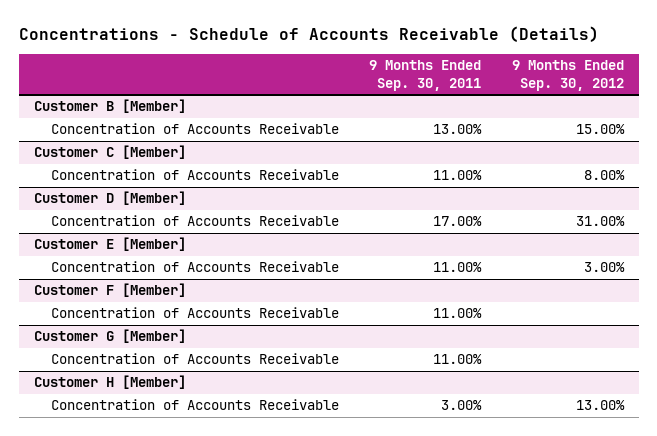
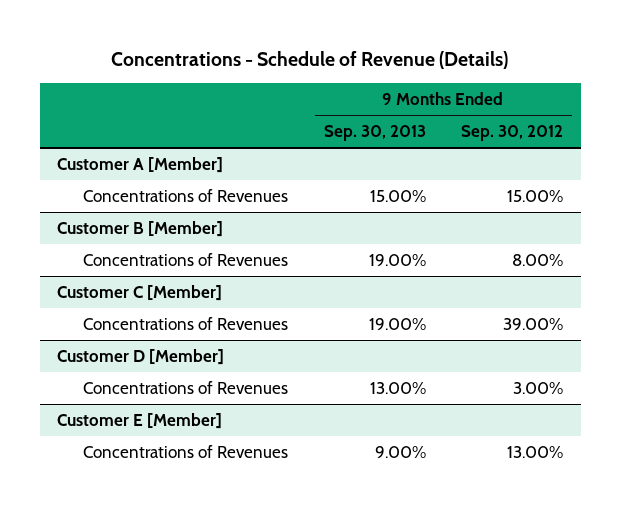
[18,25,599,42] Concentrations - Schedule of Accounts Receivable (Details) -> [111,51,509,70] Concentrations - Schedule of Revenue (Details)
[369,60,482,91] 9 Months Ended Sep. 30, 2011 -> none
none -> [323,125,426,142] Sep. 30, 2013
none -> [57,156,224,173] Customer A [Member]
none -> [83,188,289,202] Concentrations of Revenues
[51,123,340,135] Concentration of Accounts Receivable -> [83,252,289,266] Concentrations of Revenues
[575,124,625,135] 15.00% -> [511,253,563,266] 8.00%
[51,169,340,181] Concentration of Accounts Receivable -> [83,316,289,330] Concentrations of Revenues
[583,170,625,181] 8.00% -> [502,317,563,330] 39.00%
[51,215,340,227] Concentration of Accounts Receivable -> [83,380,289,394] Concentrations of Revenues
[575,216,625,227] 31.00% -> [512,381,563,394] 3.00%
[33,283,186,298] Customer F [Member] -> none
[51,307,340,319] Concentration of Accounts Receivable -> none
[33,329,186,344] Customer G [Member] -> none
[51,353,340,365] Concentration of Accounts Receivable -> none
[33,375,186,390] Customer H [Member] -> none
[51,399,340,411] Concentration of Accounts Receivable -> none
[51,261,340,273] Concentration of Accounts Receivable -> [83,444,289,458] Concentrations of Revenues
[583,262,625,273] 3.00% -> [506,445,563,458] 13.00%

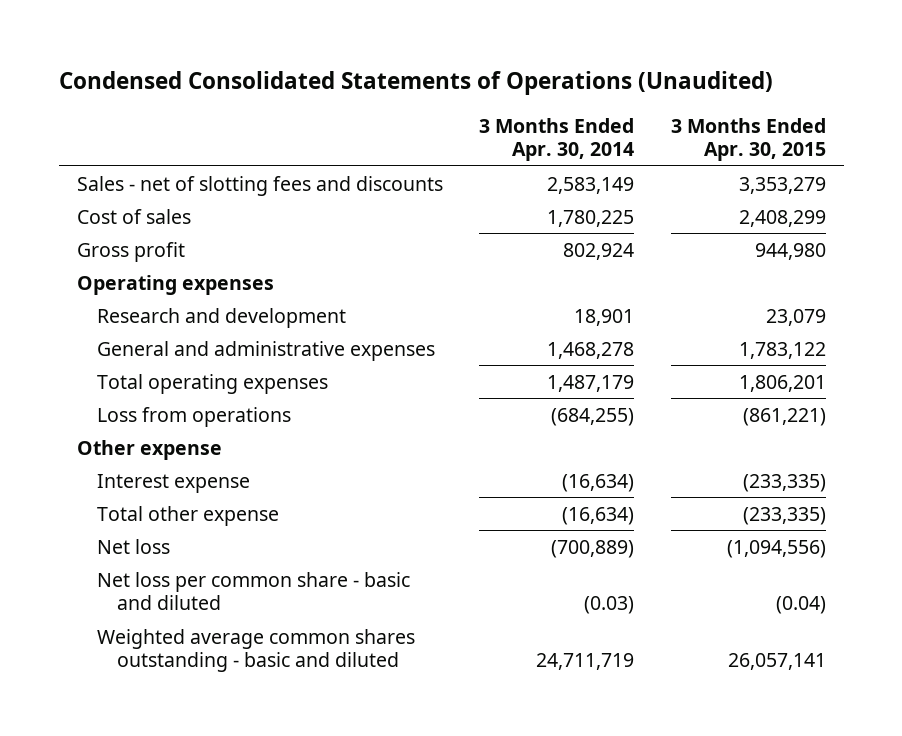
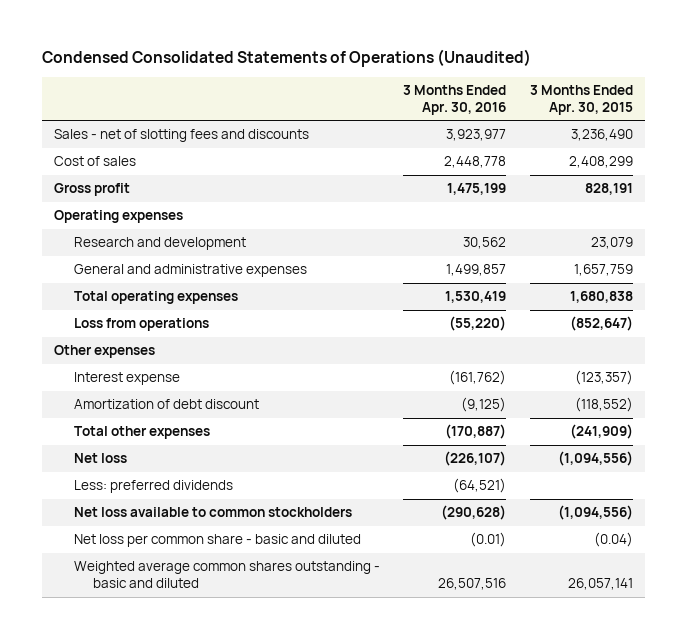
[479,117,635,162] 3 Months Ended Apr. 30, 2014 -> none
none -> [403,85,507,116] 3 Months Ended Apr. 30, 2016
[738,176,826,194] 3,353,279 -> [571,129,634,142] 3,236,490
[754,242,826,260] 944,980 -> [585,183,634,196] 828,191
[76,439,222,460] Other expense -> none
[738,341,826,359] 1,783,122 -> [574,264,634,277] 1,657,759
[738,374,826,392] 1,806,201 -> [570,291,634,304] 1,680,838
[742,407,826,426] (861,221) -> [570,316,634,332] (852,647)
none -> [54,345,156,359] Other expenses
[742,473,826,492] (233,335) -> [575,370,634,386] (123,357)
none -> [73,399,259,410] Amortization of debt discount
[97,505,280,526] Total other expense -> [73,426,210,440] Total other expenses
[742,506,826,525] (233,335) -> [570,424,634,440] (241,909)
none -> [73,480,233,494] Less: preferred dividends
none -> [73,507,352,518] Net loss available to common stockholders

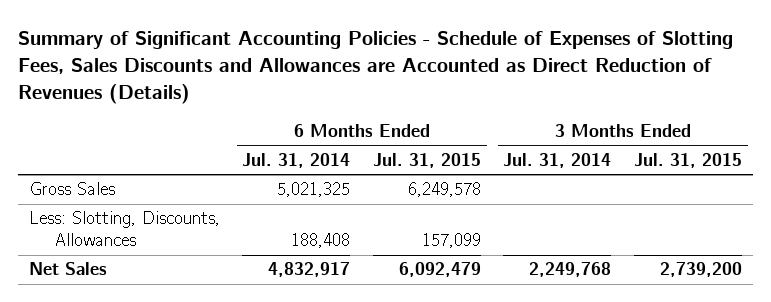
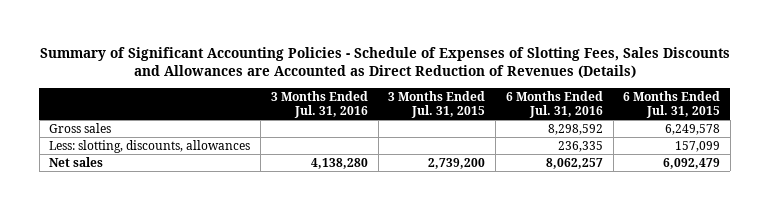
[242,152,351,168] Jul. 31, 2014 -> none
[503,152,612,168] Jul. 31, 2014 -> none
none -> [270,90,368,118] 3 Months Ended Jul. 31, 2016
none -> [505,90,603,118] 6 Months Ended Jul. 31, 2016
[28,182,115,196] Gross Sales -> [49,122,112,133] Gross sales
[28,211,220,247] Less: Slotting, Discounts, Allowances -> [49,139,251,153] Less: slotting, discounts, allowances
[28,262,107,276] Net Sales -> [49,156,104,167] Net sales

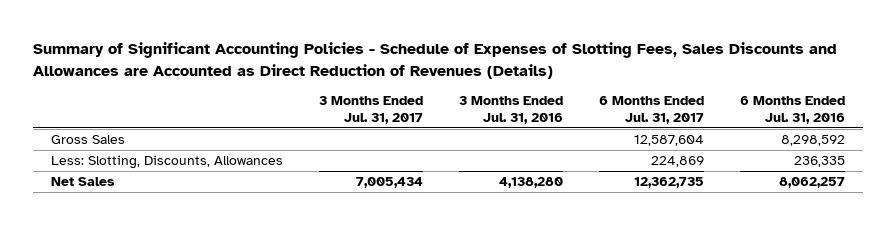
[388,90,486,118] 3 Months Ended Jul. 31, 2015 -> none
[623,90,721,118] 6 Months Ended Jul. 31, 2015 -> none
none -> [318,95,423,125] 3 Months Ended Jul. 31, 2017
none -> [598,95,704,125] 6 Months Ended Jul. 31, 2017
[49,122,112,133] Gross sales -> [50,135,125,145] Gross Sales
[49,139,251,153] Less: slotting, discounts, allowances -> [50,155,283,170] Less: Slotting, Discounts, Allowances
[49,156,104,167] Net sales -> [50,177,115,187] Net Sales

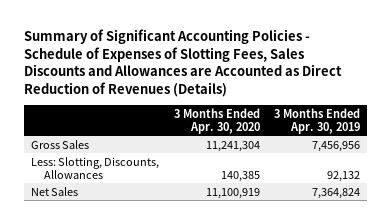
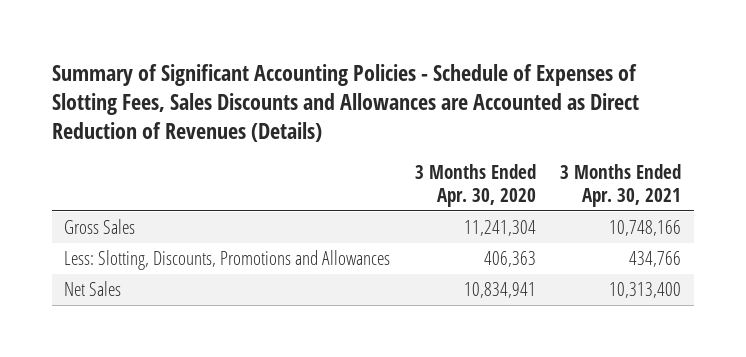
[274,107,361,134] 3 Months Ended Apr. 30, 2019 -> none
none -> [560,164,682,207] 3 Months Ended Apr. 30, 2021
[31,156,160,179] Less: Slotting, Discounts, Allowances -> [64,250,391,271] Less: Slotting, Discounts, Promotions and Allowances
[220,170,260,182] 140,385 -> [483,251,536,268] 406,363
[205,187,260,199] 11,100,919 -> [463,282,536,299] 10,834,941

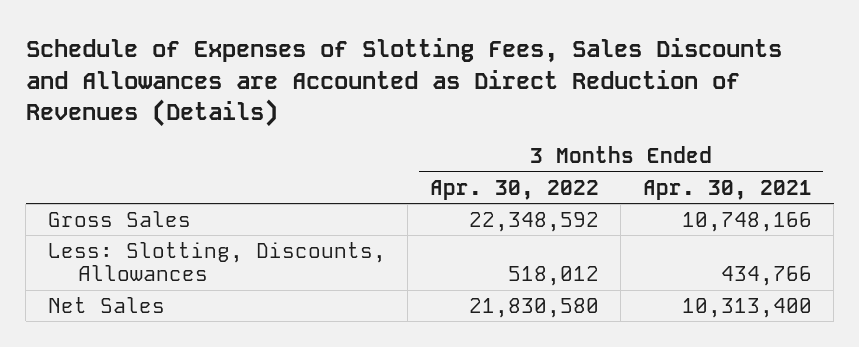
[52,63,640,142] Summary of Significant Accounting Policies - Schedule of Expenses of Slotting Fees, Sales Discounts and Allowances are Accounted as Direct Reduction of Revenues (Details) -> [25,38,782,128] Schedule of Expenses of Slotting Fees, Sales Discounts and Allowances are Accounted as Direct Reduction of Revenues (Details)
[414,164,536,207] 3 Months Ended Apr. 30, 2020 -> none
none -> [429,179,599,200] Apr. 30, 2022
[64,250,391,271] Less: Slotting, Discounts, Promotions and Allowances -> [47,241,386,282] Less: Slotting, Discounts, Allowances

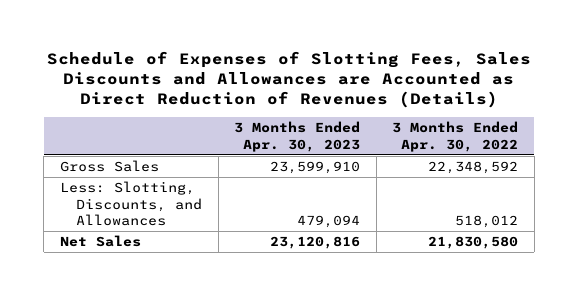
[642,179,812,200] Apr. 30, 2021 -> none
none -> [234,121,361,152] 3 Months Ended Apr. 30, 2023
[47,241,386,282] Less: Slotting, Discounts, Allowances -> [59,181,203,227] Less: Slotting, Discounts, and Allowances

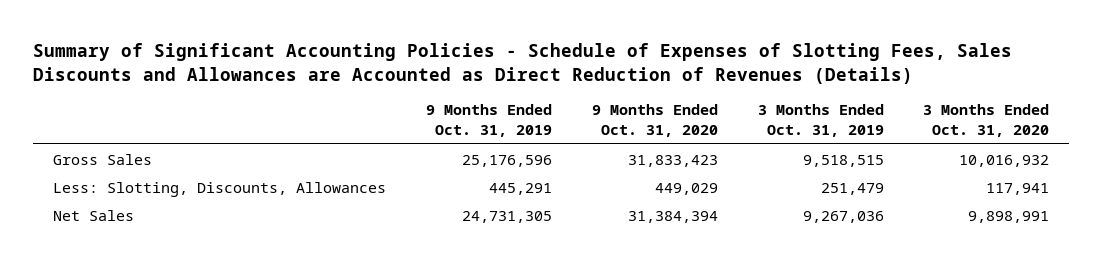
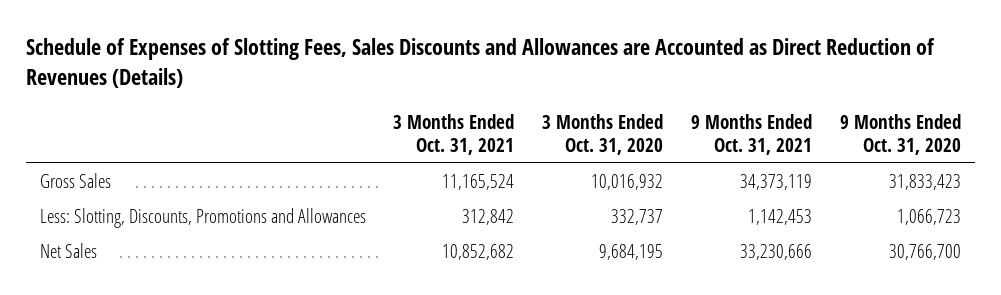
[33,43,1013,84] Summary of Significant Accounting Policies - Schedule of Expenses of Slotting Fees, Sales Discounts and Allowances are Accounted as Direct Reduction of Revenues (Details) -> [25,38,935,89] Schedule of Expenses of Slotting Fees, Sales Discounts and Allowances are Accounted as Direct Reduction of Revenues (Details)
[426,104,553,137] 9 Months Ended Oct. 31, 2019 -> none
[757,104,884,137] 3 Months Ended Oct. 31, 2019 -> none
none -> [393,113,515,155] 3 Months Ended Oct. 31, 2021
none -> [691,113,813,155] 9 Months Ended Oct. 31, 2021
[53,181,387,197] Less: Slotting, Discounts, Allowances -> [39,208,366,229] Less: Slotting, Discounts, Promotions and Allowances
[654,182,718,195] 449,029 -> [897,209,962,226] 1,066,723
[986,182,1050,195] 117,941 -> [611,209,664,226] 332,737
[627,210,718,223] 31,384,394 -> [889,244,962,261] 30,766,700
[968,210,1050,223] 9,898,991 -> [599,244,664,261] 9,684,195

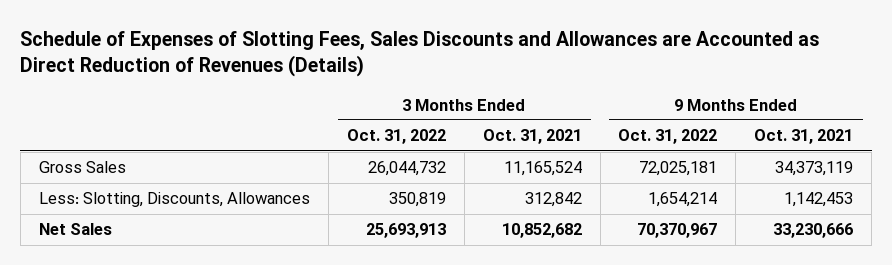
[542,113,664,155] 3 Months Ended Oct. 31, 2020 -> none
[840,113,962,155] 9 Months Ended Oct. 31, 2020 -> none
none -> [346,129,446,145] Oct. 31, 2022
none -> [618,129,718,145] Oct. 31, 2022
[39,208,366,229] Less: Slotting, Discounts, Promotions and Allowances -> [38,192,310,208] Less: Slotting, Discounts, Allowances

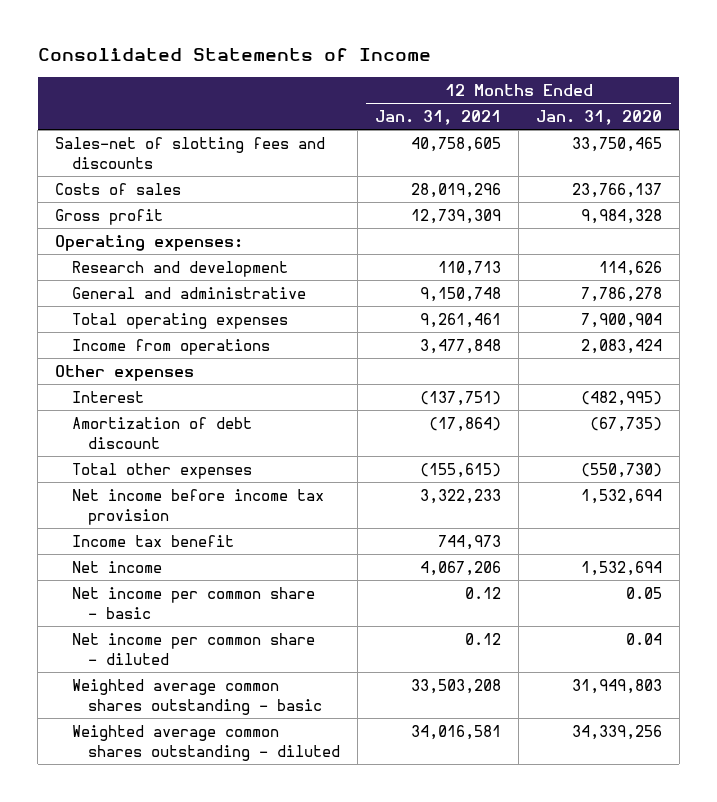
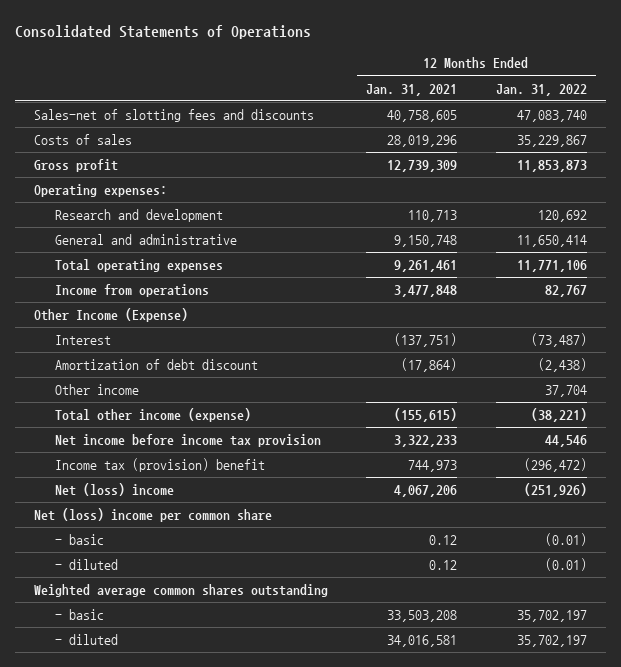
[37,48,431,62] Consolidated Statements of Income -> [14,25,311,40] Consolidated Statements of Operations
[535,109,662,125] Jan. 31, 2020 -> none
none -> [495,83,587,96] Jan. 31, 2022
[55,364,195,381] Other expenses -> [33,308,188,323] Other Income (Expense)
none -> [55,384,140,396] Other income
[71,462,252,479] Total other expenses -> [55,408,252,423] Total other income (expense)
[71,534,234,547] Income tax benefit -> [55,458,266,473] Income tax (provision) benefit
[71,560,162,573] Net income -> [55,483,175,497] Net (loss) income
none -> [33,508,272,523] Net (loss) income per common share
[71,586,315,619] Net income per common share - basic -> [55,534,105,546] - basic
[71,632,315,665] Net income per common share - diluted -> [55,559,119,571] - diluted
none -> [33,584,328,598] Weighted average common shares outstanding
[71,678,323,715] Weighted average common shares outstanding - basic -> [55,609,105,621] - basic
[71,724,341,761] Weighted average common shares outstanding - diluted -> [55,634,119,646] - diluted

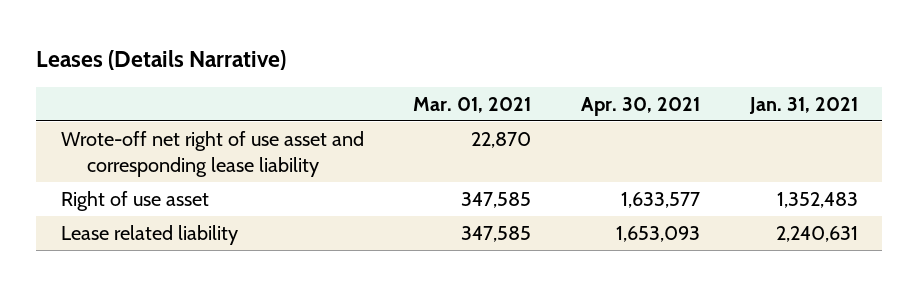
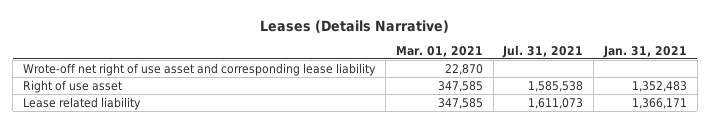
[580,96,700,116] Apr. 30, 2021 -> none
none -> [502,44,584,58] Jul. 31, 2021
[775,225,858,242] 2,240,631 -> [632,97,688,109] 1,366,171

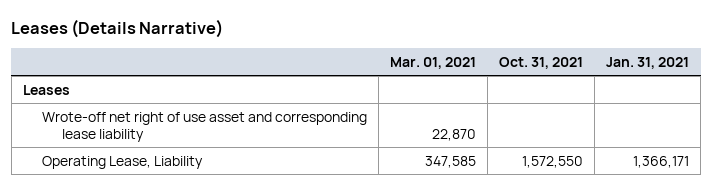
[502,44,584,58] Jul. 31, 2021 -> none
none -> [499,56,584,69] Oct. 31, 2021
none -> [22,84,70,95] Leases
[23,79,123,93] Right of use asset -> none
[23,96,142,110] Lease related liability -> [42,155,204,169] Operating Lease, Liability

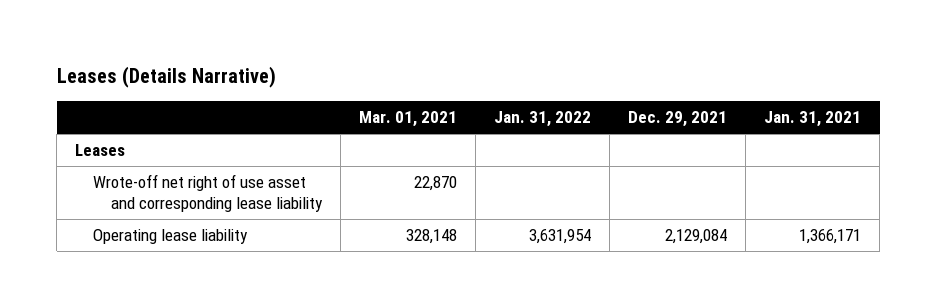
[499,56,584,69] Oct. 31, 2021 -> none
none -> [493,111,591,128] Jan. 31, 2022
none -> [628,111,728,128] Dec. 29, 2021
[42,155,204,169] Operating Lease, Liability -> [92,229,248,245] Operating lease liability
[425,155,477,168] 347,585 -> [405,229,457,245] 328,148

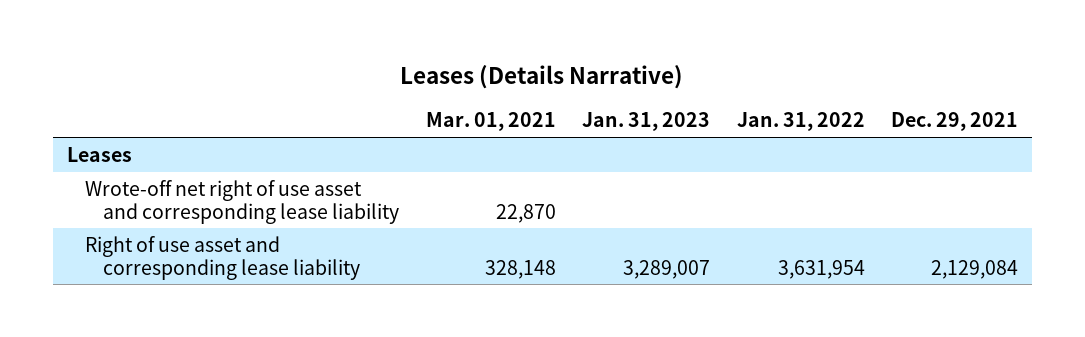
[764,111,862,128] Jan. 31, 2021 -> none
none -> [582,112,711,132] Jan. 31, 2023
[92,229,248,245] Operating lease liability -> [84,236,361,280] Right of use asset and corresponding lease liability

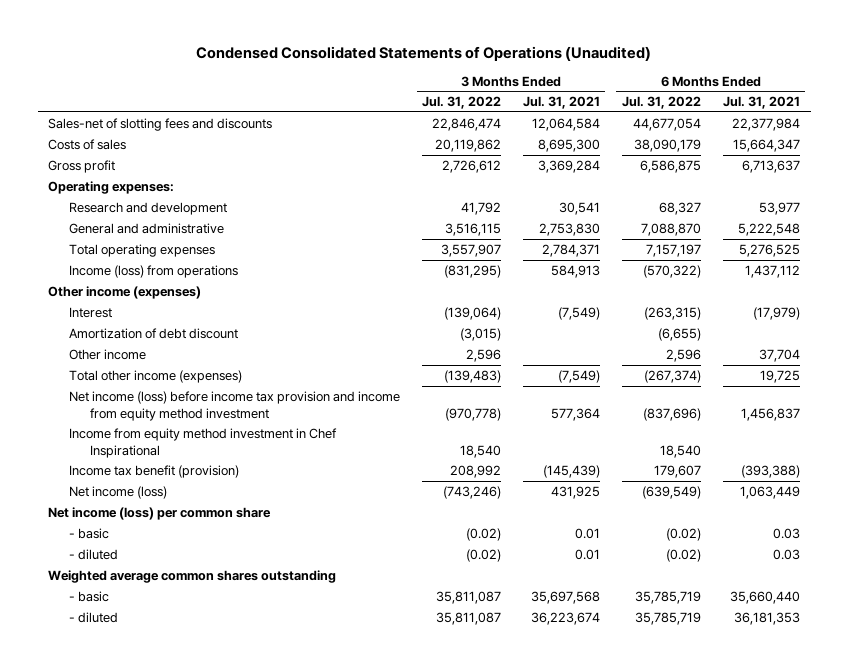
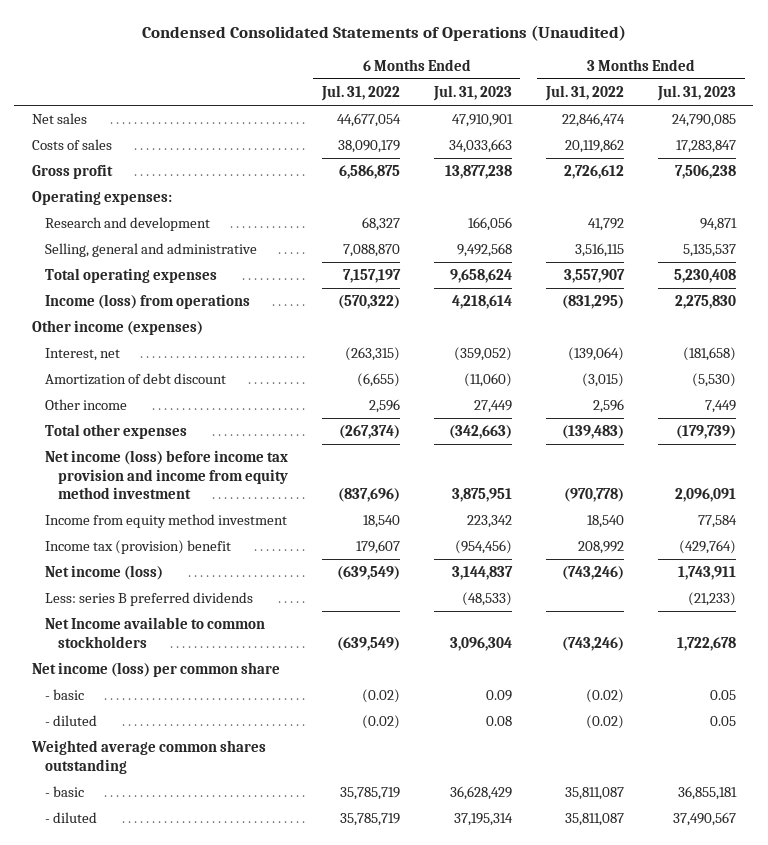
[522,96,600,110] Jul. 31, 2021 -> none
[722,96,800,110] Jul. 31, 2021 -> none
none -> [432,85,512,102] Jul. 31, 2023
none -> [657,85,737,102] Jul. 31, 2023
[48,117,273,131] Sales-net of slotting fees and discounts -> [31,113,87,125] Net sales
[69,222,225,234] General and administrative -> [44,243,257,258] Selling, general and administrative
[69,306,113,318] Interest -> [44,348,120,362] Interest, net
[69,369,243,383] Total other income (expenses) -> [44,424,187,440] Total other expenses
[69,427,338,458] Income from equity method investment in Chef Inspirational -> [44,514,287,529] Income from equity method investment
[69,464,240,478] Income tax benefit (provision) -> [44,540,231,555] Income tax (provision) benefit
none -> [44,592,253,607] Less: series B preferred dividends
none -> [44,617,265,648] Net Income available to common stockholders

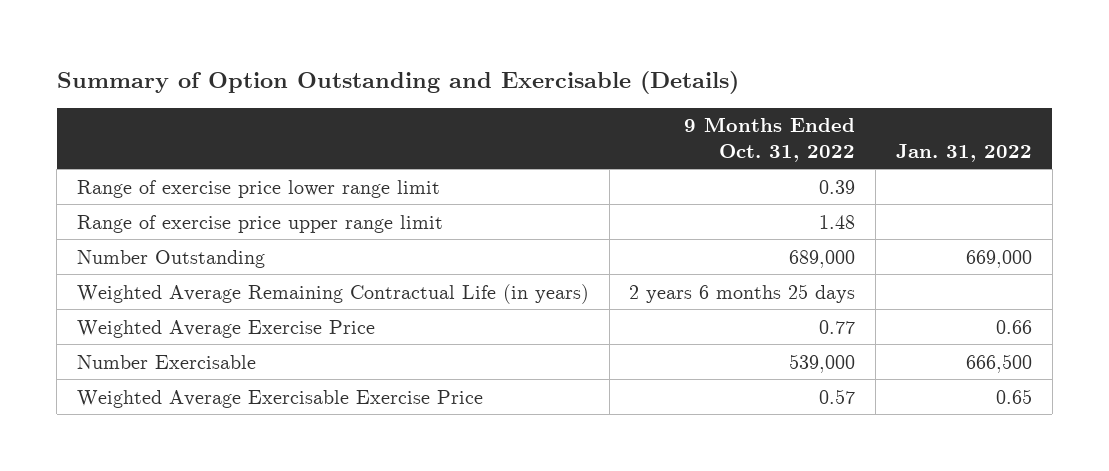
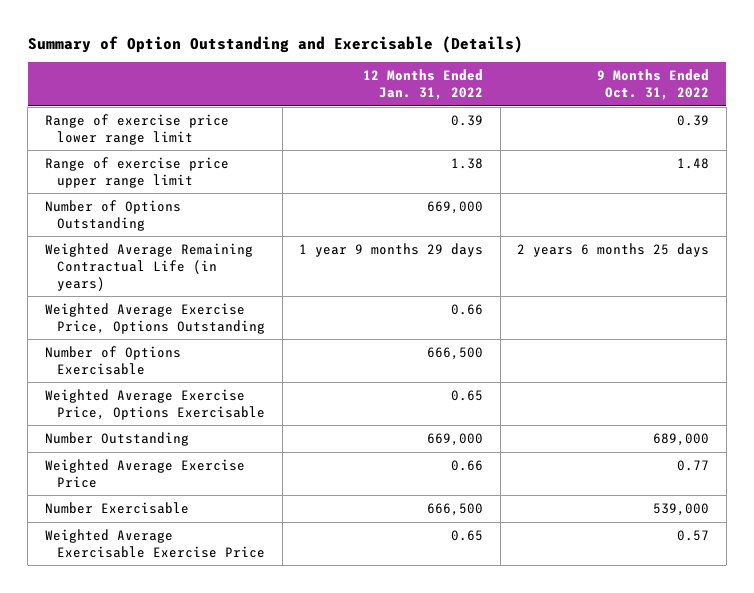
[896,143,1033,162] Jan. 31, 2022 -> none
none -> [363,69,484,101] 12 Months Ended Jan. 31, 2022
none -> [45,199,182,231] Number of Options Outstanding
none -> [45,302,266,334] Weighted Average Exercise Price, Options Outstanding
none -> [45,345,182,375] Number of Options Exercisable
none -> [45,388,266,420] Weighted Average Exercise Price, Options Exercisable
[76,249,265,268] Number Outstanding -> [45,431,190,446] Number Outstanding

